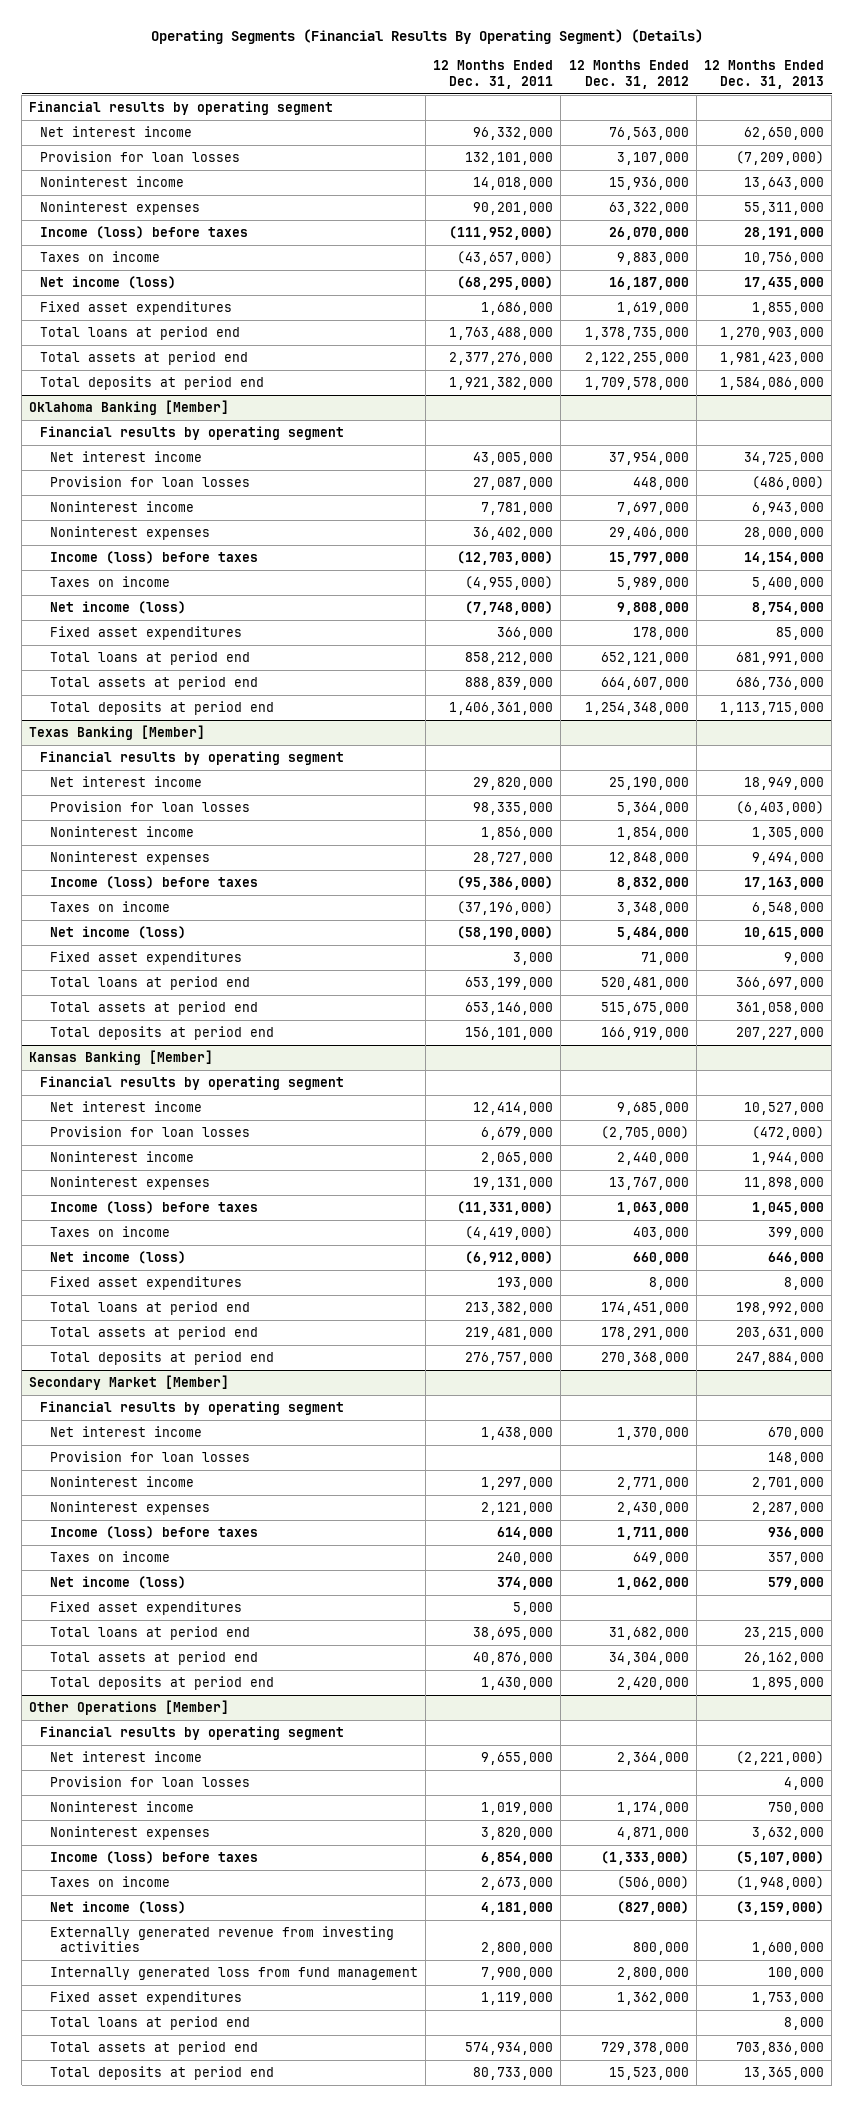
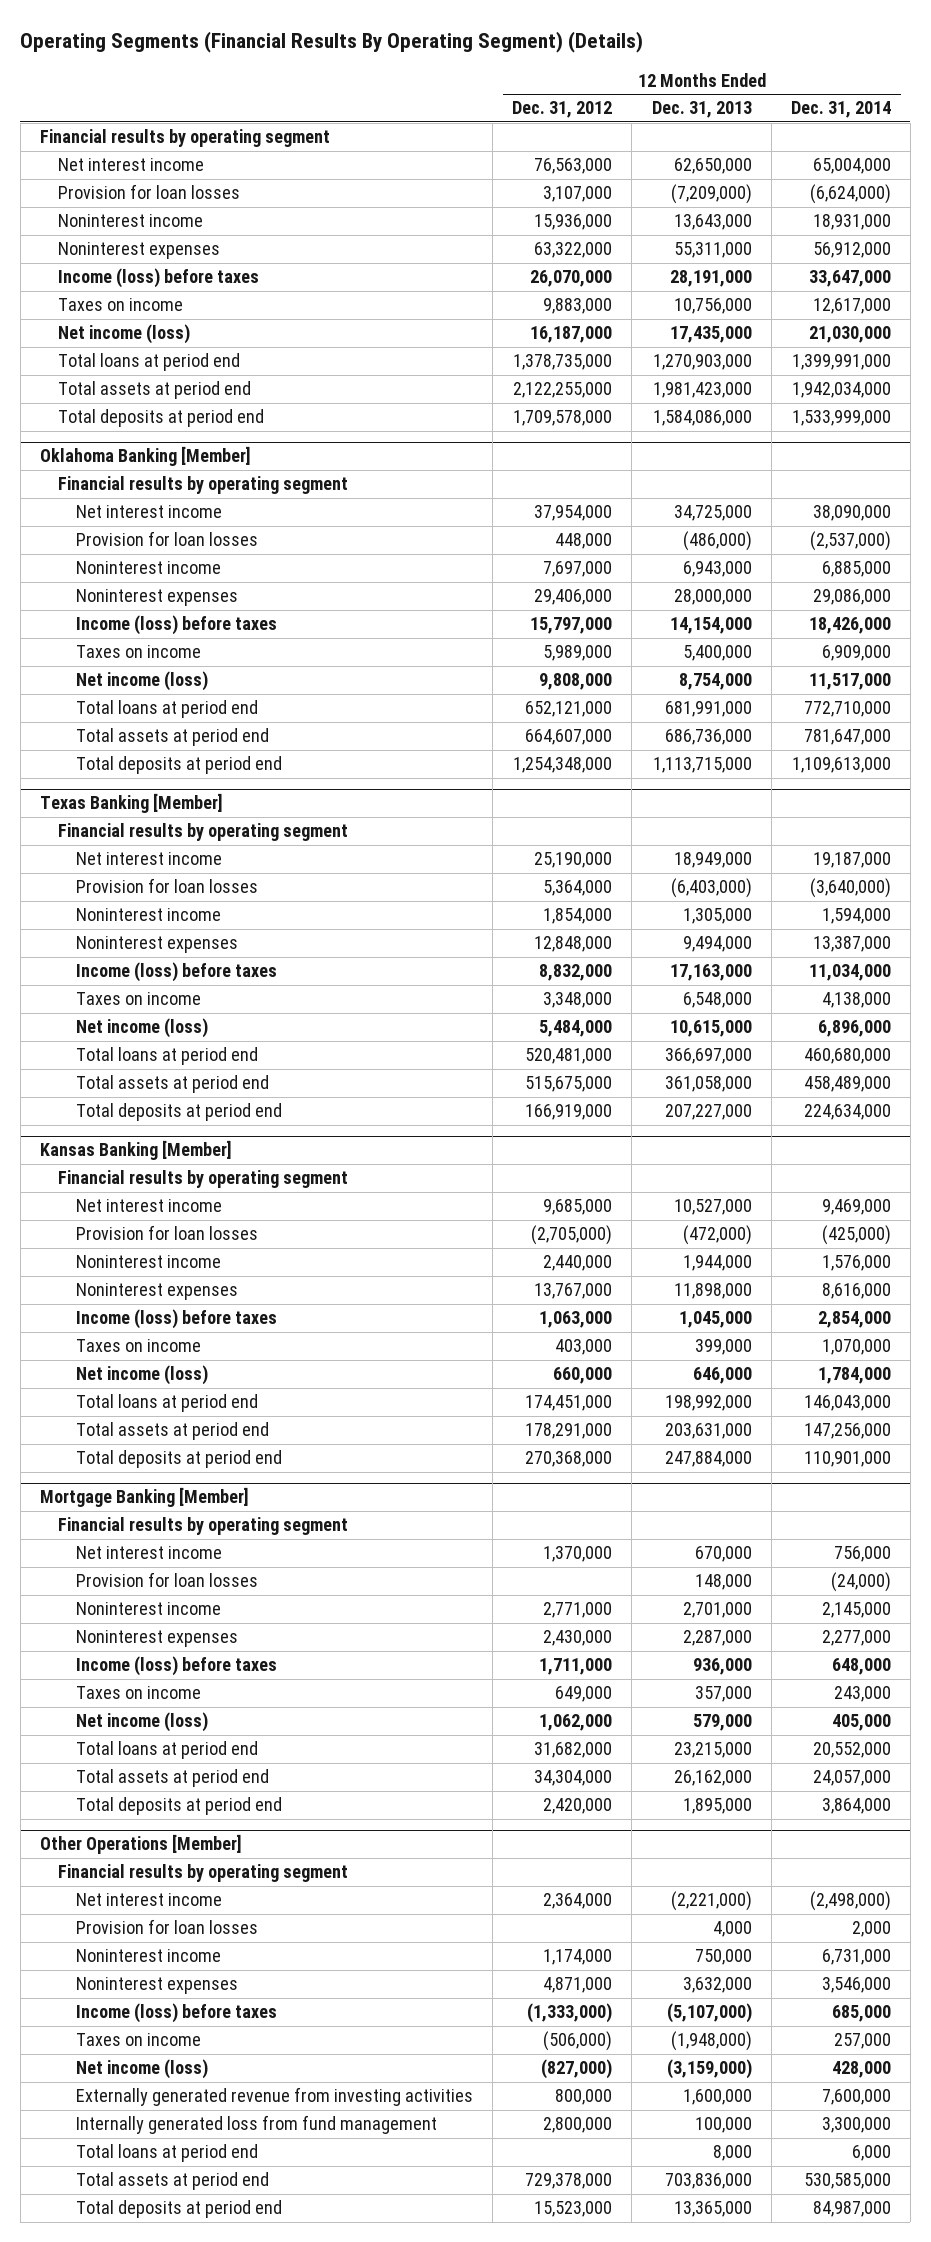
[433,60,554,89] 12 Months Ended Dec. 31, 2011 -> none
none -> [790,101,891,119] Dec. 31, 2014
[39,301,232,316] Fixed asset expenditures -> none
[49,626,242,641] Fixed asset expenditures -> none
[49,951,242,966] Fixed asset expenditures -> none
[49,1276,242,1291] Fixed asset expenditures -> none
[29,1375,230,1391] Secondary Market [Member] -> none
none -> [39,1487,249,1508] Mortgage Banking [Member]
[49,1601,242,1616] Fixed asset expenditures -> none
[49,1991,242,2006] Fixed asset expenditures -> none

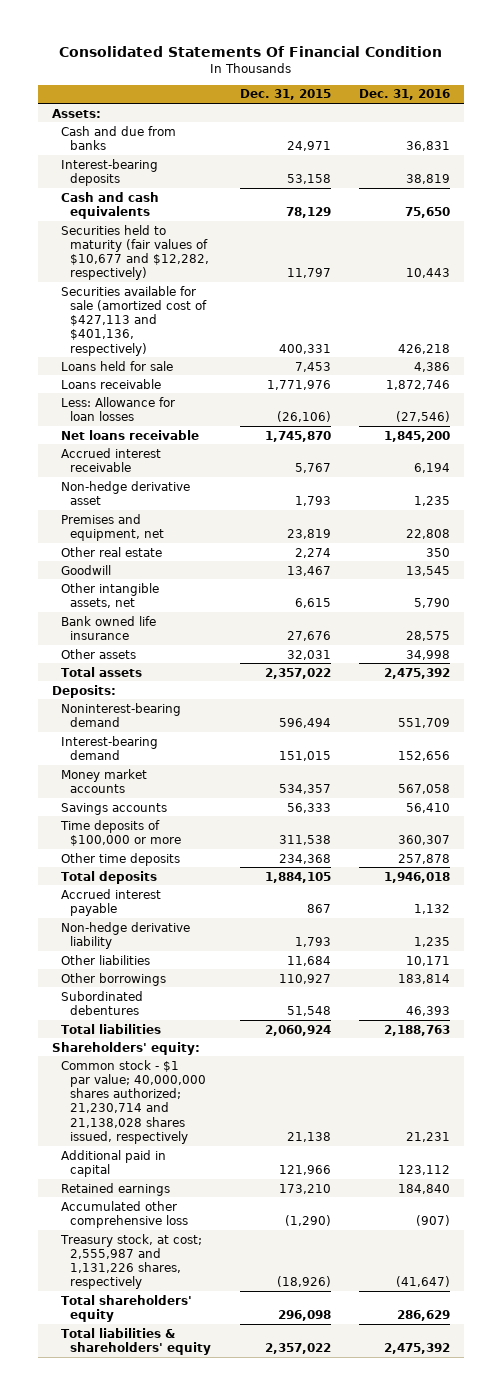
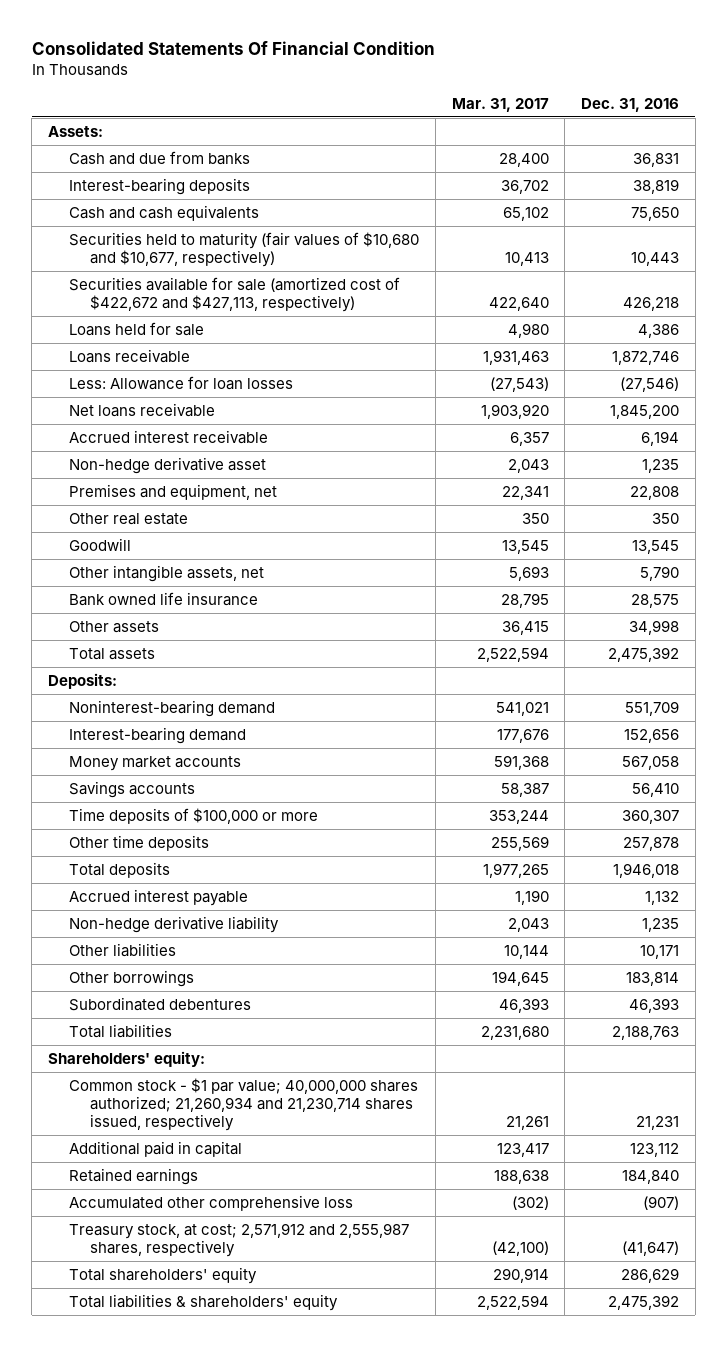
[239,89,331,101] Dec. 31, 2015 -> none
none -> [451,97,549,112] Mar. 31, 2017
[61,224,210,281] Securities held to maturity (fair values of $10,677 and $12,282, respectively) -> [69,231,420,267] Securities held to maturity (fair values of $10,680 and $10,677, respectively)
[61,285,208,356] Securities available for sale (amortized cost of $427,113 and $401,136, respectively) -> [69,276,401,312] Securities available for sale (amortized cost of $422,672 and $427,113, respectively)
[61,1059,207,1144] Common stock - $1 par value; 40,000,000 shares authorized; 21,230,714 and 21,138,028 shares issued, respectively -> [69,1077,419,1131] Common stock - $1 par value; 40,000,000 shares authorized; 21,260,934 and 21,230,714 shares issued, respectively
[60,1233,203,1290] Treasury stock, at cost; 2,555,987 and 1,131,226 shares, respectively -> [69,1222,410,1257] Treasury stock, at cost; 2,571,912 and 2,555,987 shares, respectively

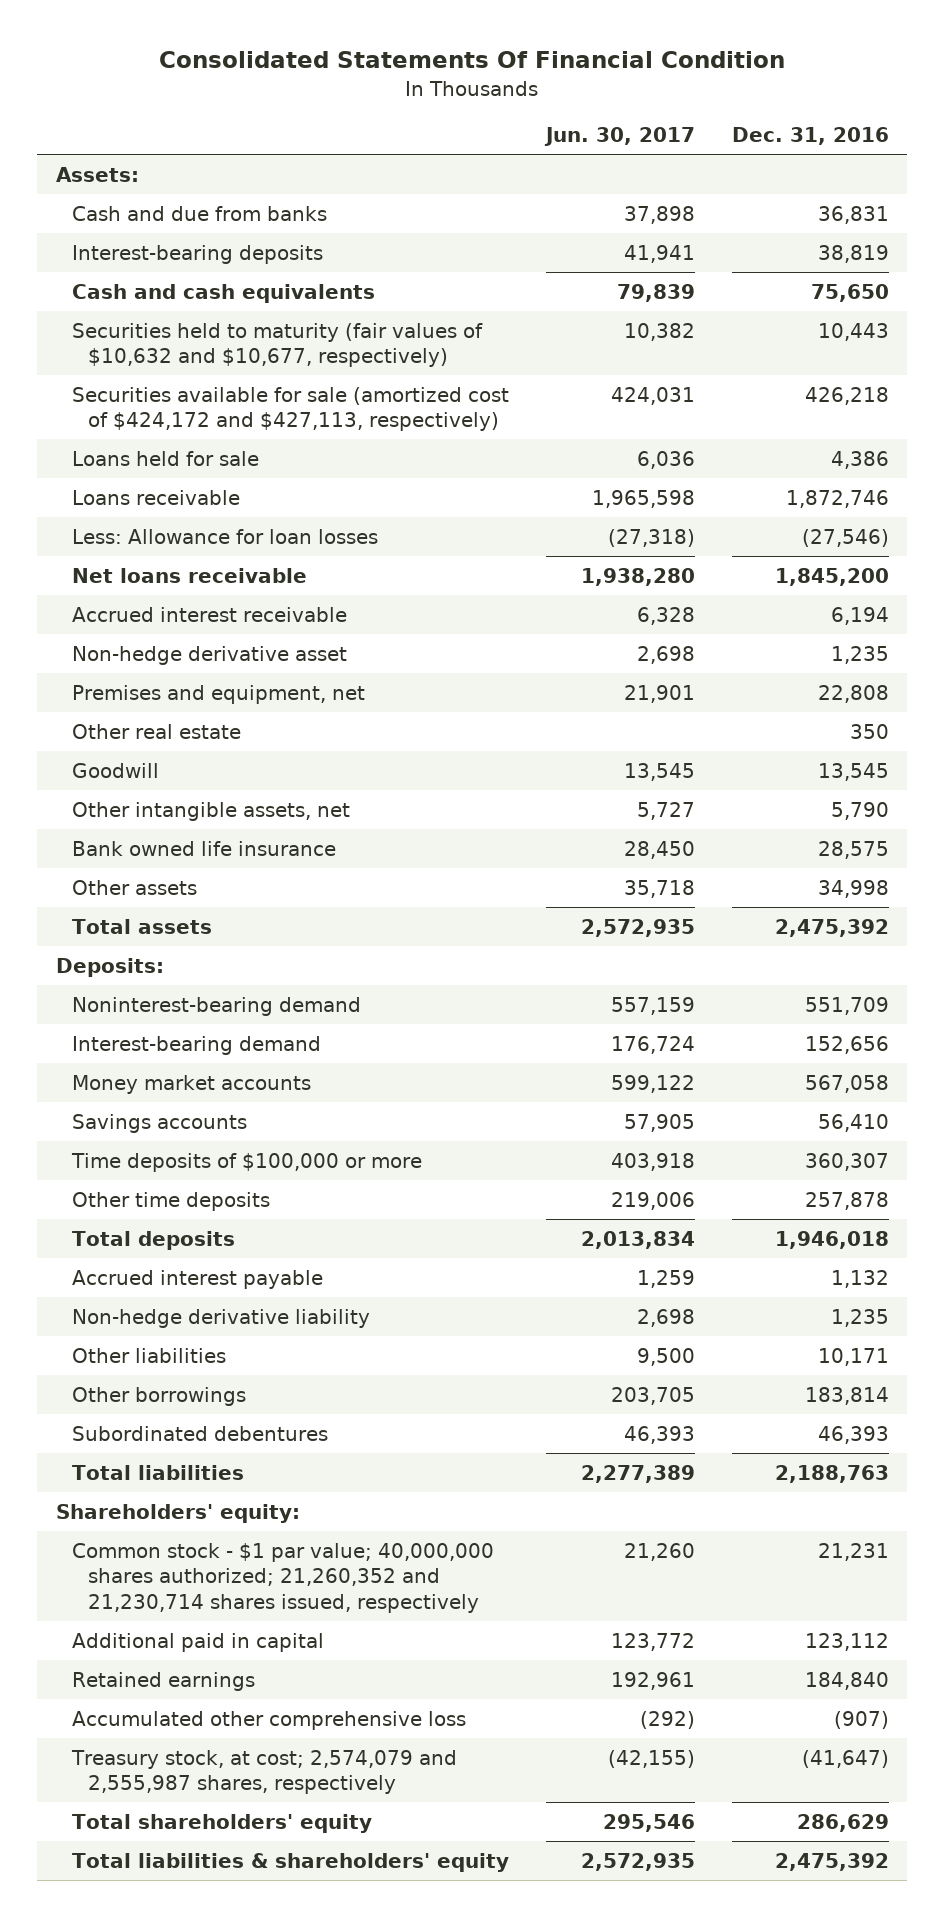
[451,97,549,112] Mar. 31, 2017 -> none
none -> [543,127,695,147] Jun. 30, 2017
[69,231,420,267] Securities held to maturity (fair values of $10,680 and $10,677, respectively) -> [72,322,484,368] Securities held to maturity (fair values of $10,632 and $10,677, respectively)
[69,276,401,312] Securities available for sale (amortized cost of $422,672 and $427,113, respectively) -> [72,386,510,432] Securities available for sale (amortized cost of $424,172 and $427,113, respectively)
[69,1077,419,1131] Common stock - $1 par value; 40,000,000 shares authorized; 21,260,934 and 21,230,714 shares issued, respectively -> [72,1542,495,1614] Common stock - $1 par value; 40,000,000 shares authorized; 21,260,352 and 21,230,714 shares issued, respectively
[69,1222,410,1257] Treasury stock, at cost; 2,571,912 and 2,555,987 shares, respectively -> [71,1749,458,1795] Treasury stock, at cost; 2,574,079 and 2,555,987 shares, respectively

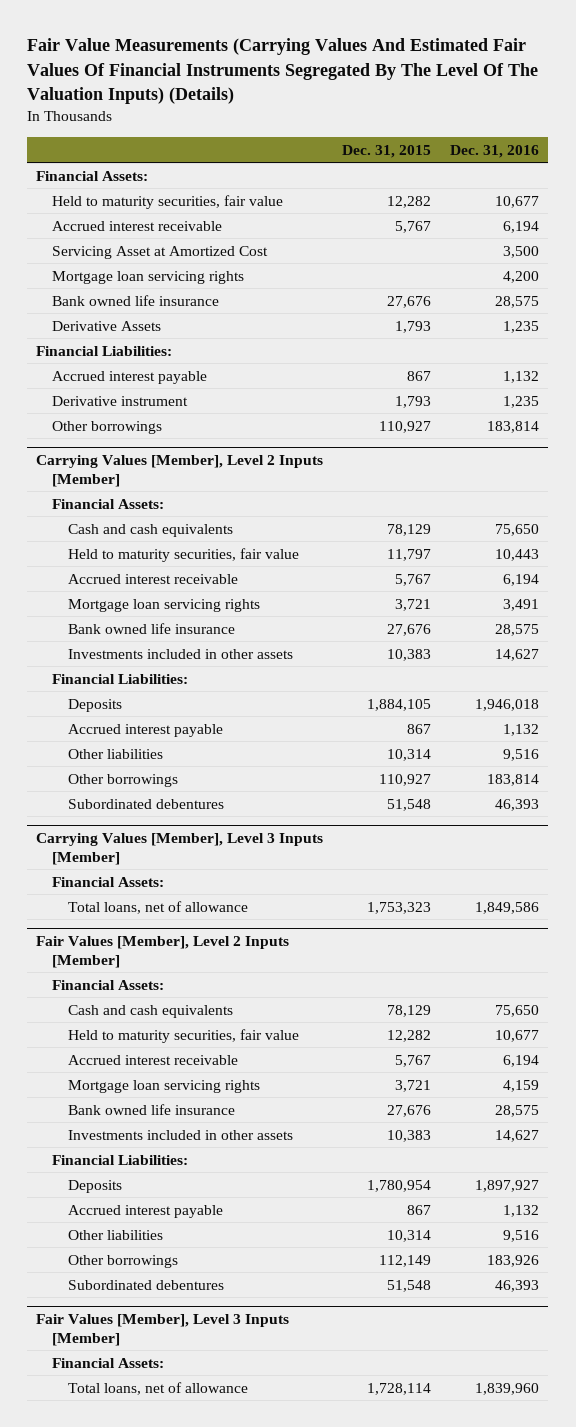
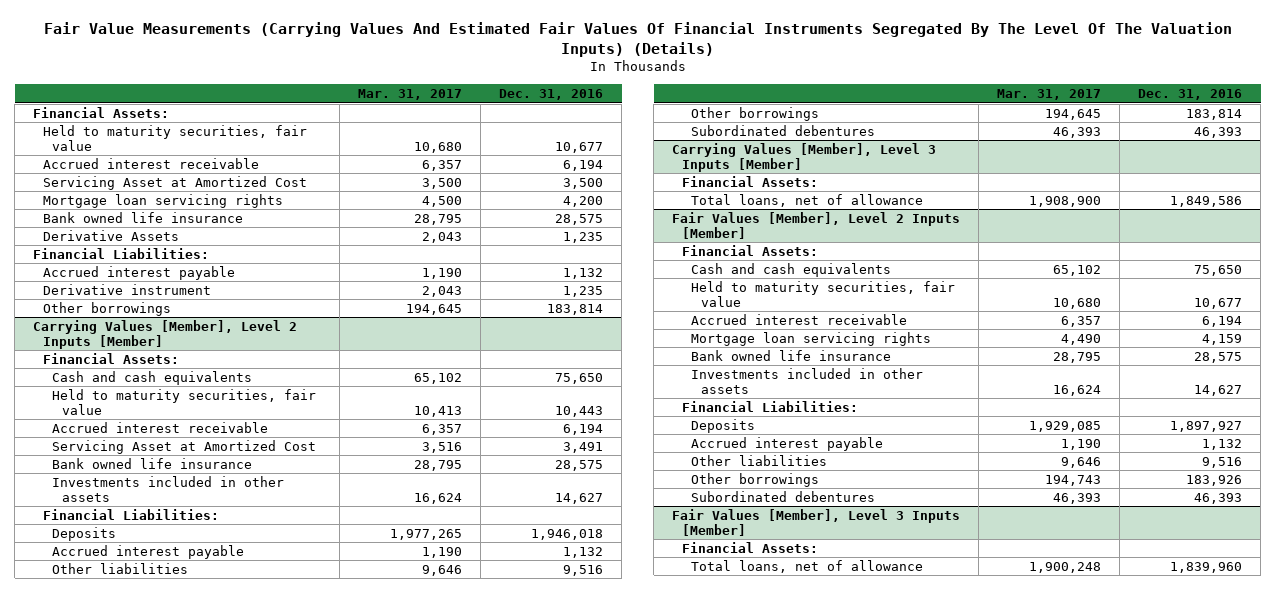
[342,144,432,158] Dec. 31, 2015 -> none
none -> [358,88,463,100] Mar. 31, 2017
[67,598,260,612] Mortgage loan servicing rights -> [52,439,317,454] Servicing Asset at Amortized Cost

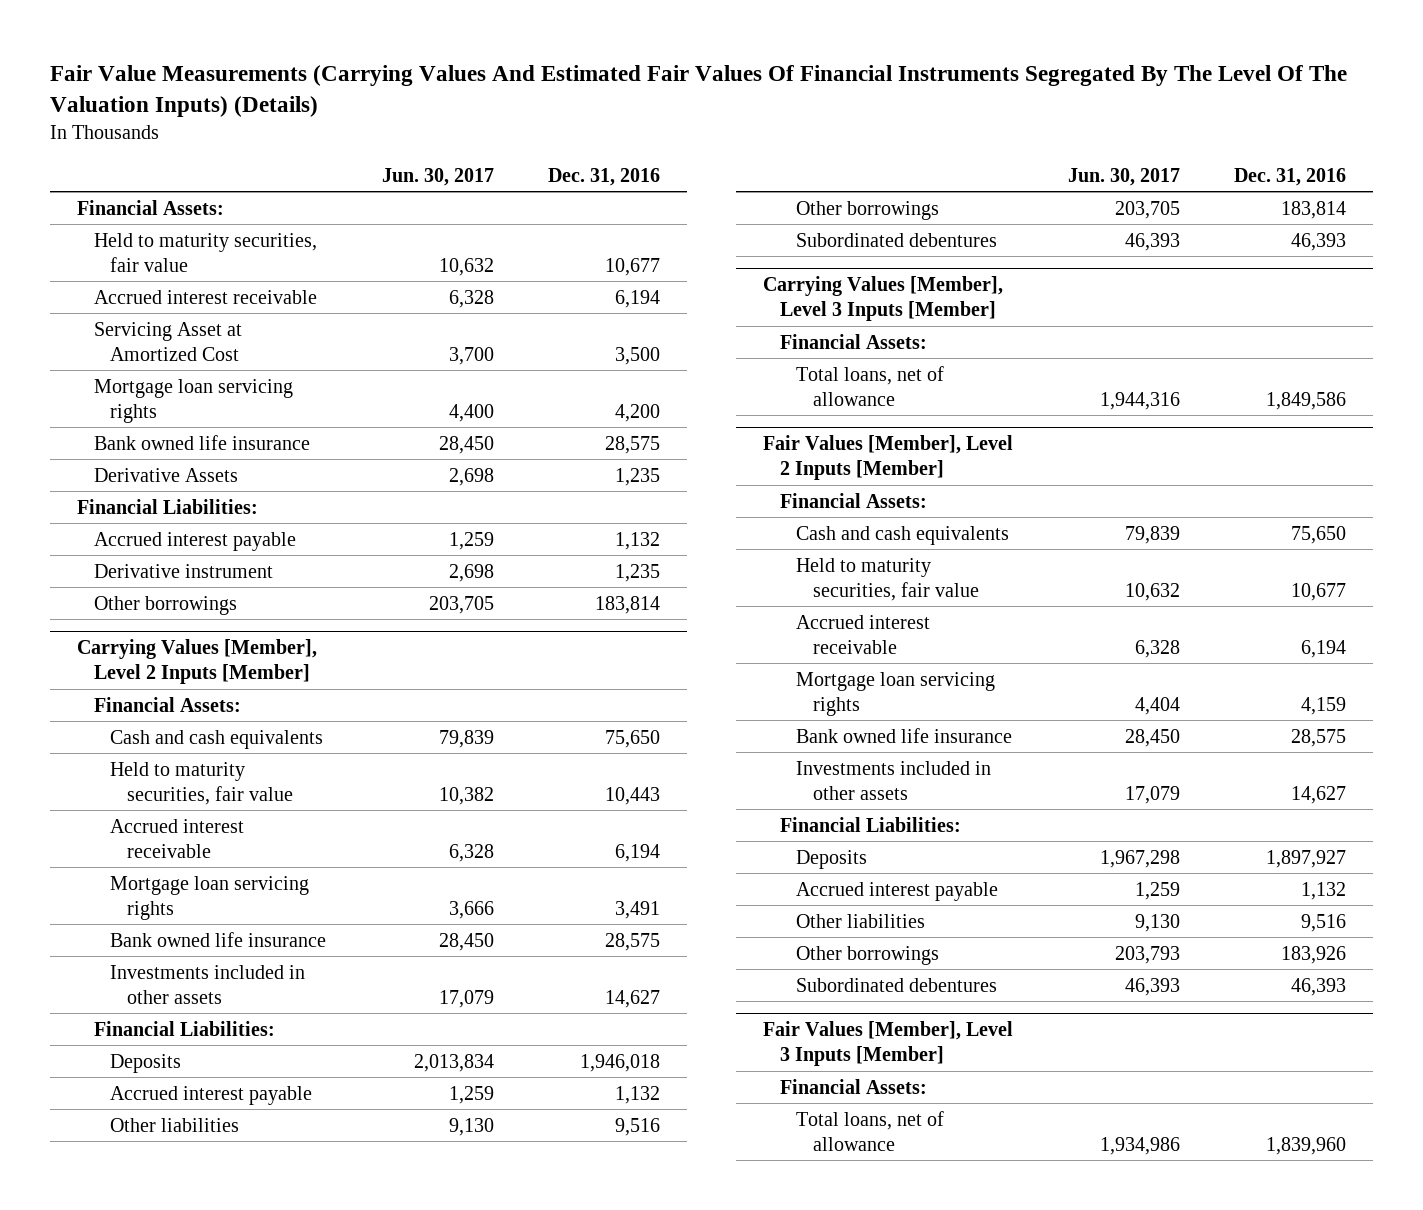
[358,88,463,100] Mar. 31, 2017 -> none
none -> [381,167,494,186] Jun. 30, 2017
[52,439,317,454] Servicing Asset at Amortized Cost -> [110,875,310,920] Mortgage loan servicing rights

